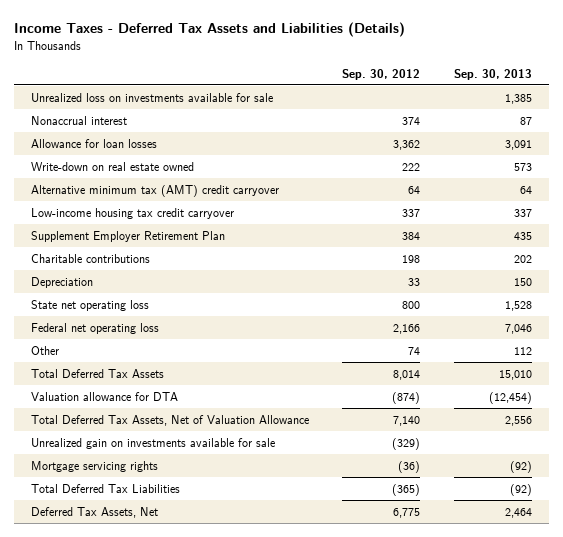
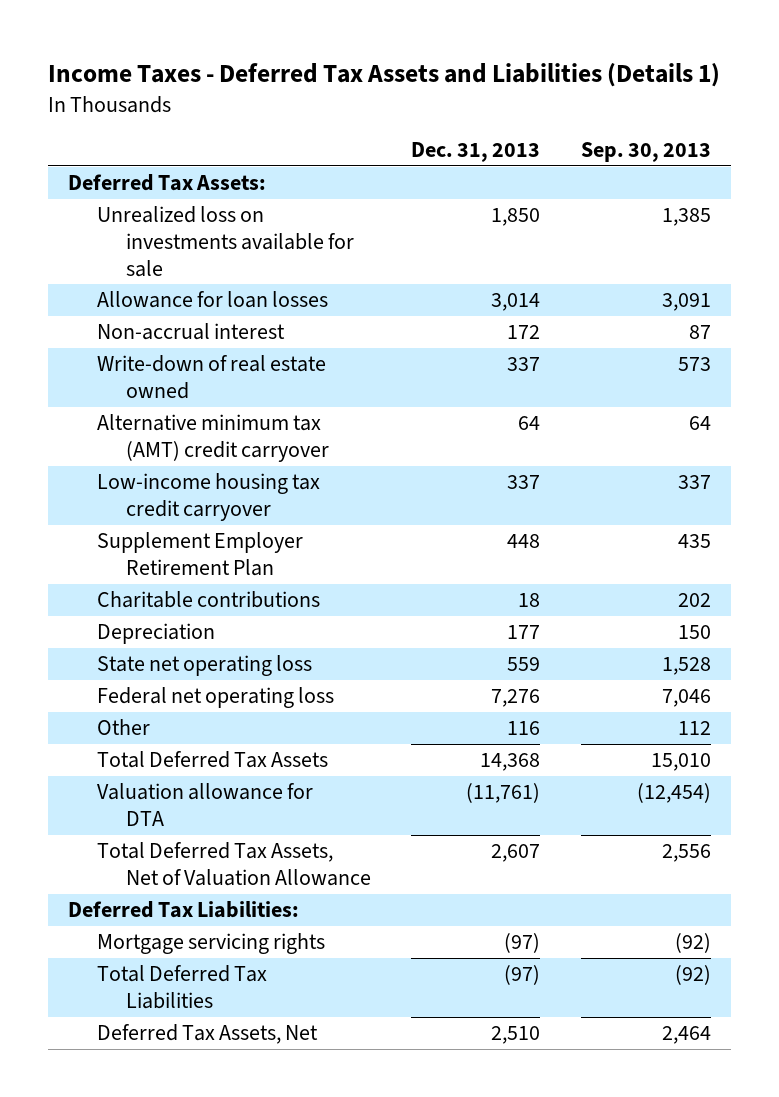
[14,22,406,38] Income Taxes - Deferred Tax Assets and Liabilities (Details) -> [48,63,721,88] Income Taxes - Deferred Tax Assets and Liabilities (Details 1)
[342,68,421,80] Sep. 30, 2012 -> none
none -> [411,142,541,163] Dec. 31, 2013
none -> [68,174,267,192] Deferred Tax Assets:
[30,115,127,125] Nonaccrual interest -> none
none -> [97,323,286,341] Non-accrual interest
[30,161,194,171] Write-down on real estate owned -> [97,355,327,399] Write-down of real estate owned
[30,437,275,449] Unrealized gain on investments available for sale -> none
none -> [68,901,300,919] Deferred Tax Liabilities:

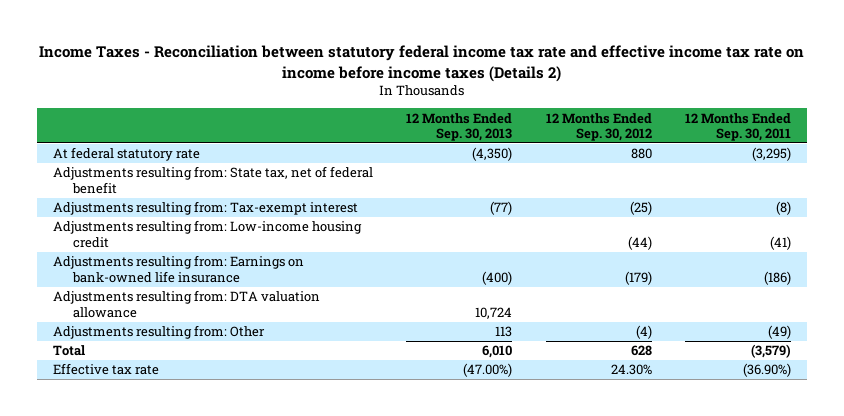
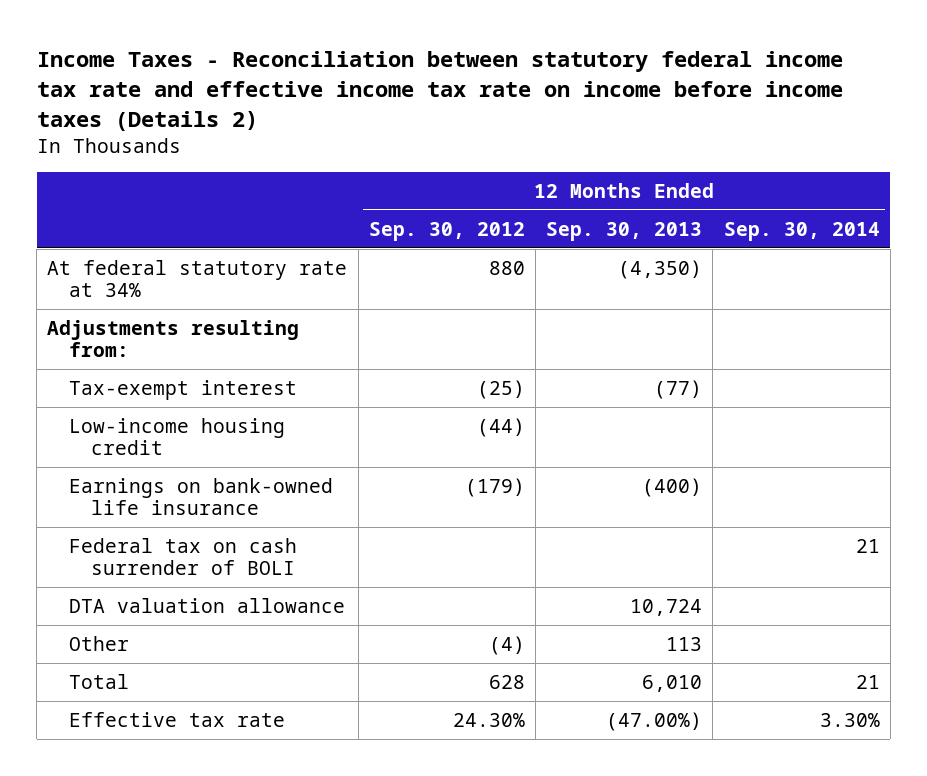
[684,112,791,142] 12 Months Ended Sep. 30, 2011 -> none
none -> [723,221,880,241] Sep. 30, 2014
[53,166,374,194] Adjustments resulting from: State tax, net of federal benefit -> none
[53,147,201,162] At federal statutory rate -> [47,259,348,298] At federal statutory rate at 34%
none -> [47,319,300,358] Adjustments resulting from:
[53,201,359,216] Adjustments resulting from: Tax-exempt interest -> [69,379,298,400] Tax-exempt interest
[53,220,363,248] Adjustments resulting from: Low-income housing credit -> [69,417,286,456] Low-income housing credit
[53,255,305,283] Adjustments resulting from: Earnings on bank-owned life insurance -> [69,477,334,516] Earnings on bank-owned life insurance
none -> [69,537,298,576] Federal tax on cash surrender of BOLI
[53,290,321,318] Adjustments resulting from: DTA valuation allowance -> [69,597,346,613] DTA valuation allowance
[53,325,266,340] Adjustments resulting from: Other -> [69,635,130,651] Other

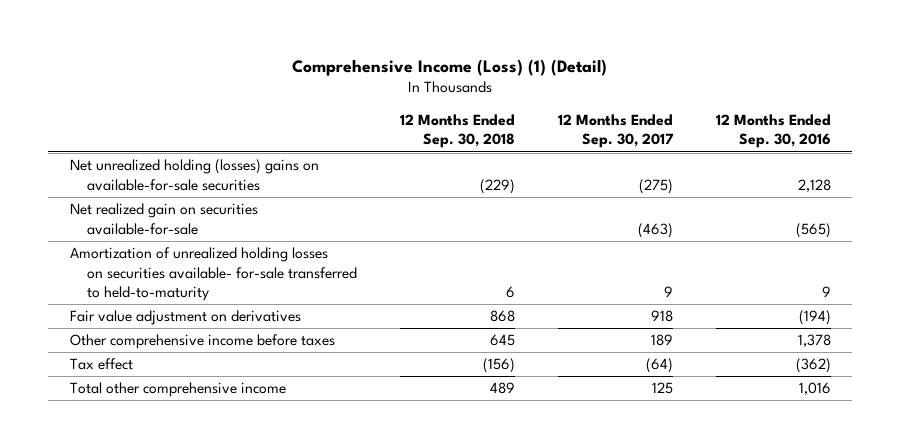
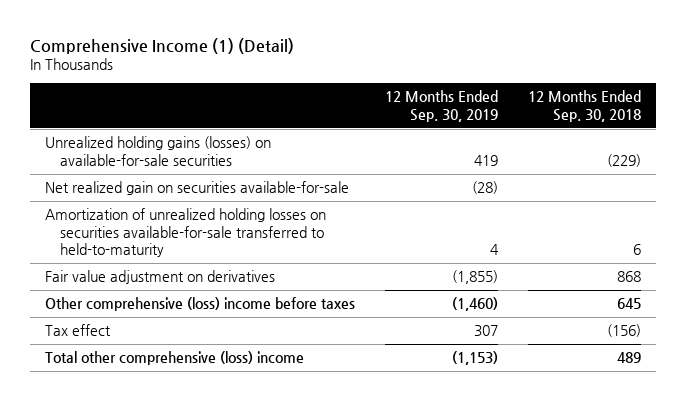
[292,58,608,76] Comprehensive Income (Loss) (1) (Detail) -> [30,38,295,55] Comprehensive Income (1) (Detail)
[557,113,674,149] 12 Months Ended Sep. 30, 2017 -> none
[715,113,831,149] 12 Months Ended Sep. 30, 2016 -> none
none -> [384,90,498,122] 12 Months Ended Sep. 30, 2019
[69,159,319,191] Net unrealized holding (losses) gains on available-for-sale securities -> [45,136,272,166] Unrealized holding gains (losses) on available-for-sale securities
[69,247,358,302] Amortization of unrealized holding losses on securities available- for-sale transferred to held-to-maturity -> [45,208,327,258] Amortization of unrealized holding losses on securities available-for-sale transferred to held-to-maturity
[69,334,335,350] Other comprehensive income before taxes -> [45,297,356,312] Other comprehensive (loss) income before taxes
[69,382,286,398] Total other comprehensive income -> [45,351,305,366] Total other comprehensive (loss) income

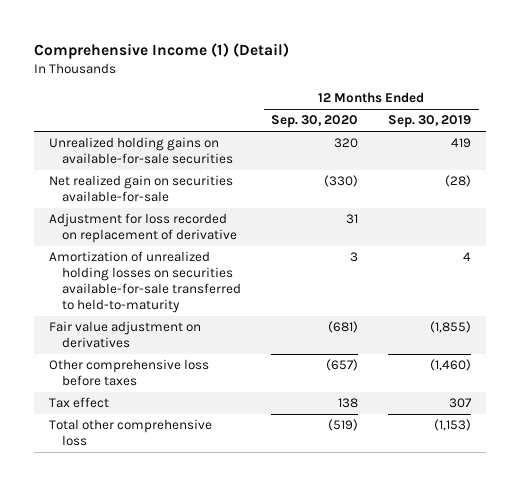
[527,90,641,122] 12 Months Ended Sep. 30, 2018 -> none
none -> [271,115,359,129] Sep. 30, 2020
[45,136,272,166] Unrealized holding gains (losses) on available-for-sale securities -> [48,137,234,165] Unrealized holding gains on available-for-sale securities
none -> [48,213,238,244] Adjustment for loss recorded on replacement of derivative
[45,297,356,312] Other comprehensive (loss) income before taxes -> [48,359,209,387] Other comprehensive loss before taxes
[45,351,305,366] Total other comprehensive (loss) income -> [48,419,212,447] Total other comprehensive loss

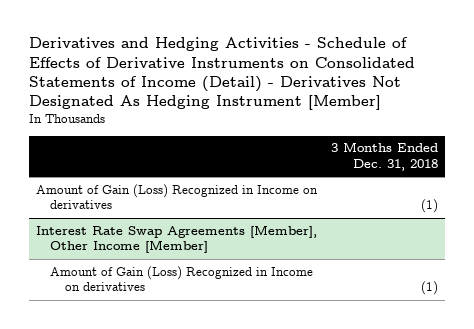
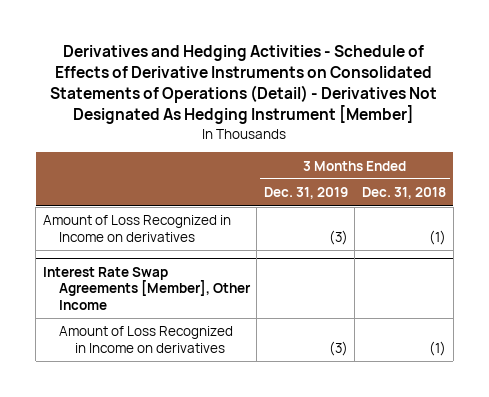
[29,37,416,111] Derivatives and Hedging Activities - Schedule of Effects of Derivative Instruments on Consolidated Statements of Income (Detail) - Derivatives Not Designated As Hedging Instrument [Member] -> [50,44,438,125] Derivatives and Hedging Activities - Schedule of Effects of Derivative Instruments on Consolidated Statements of Operations (Detail) - Derivatives Not Designated As Hedging Instrument [Member]
none -> [263,187,348,200] Dec. 31, 2019
[36,183,319,210] Amount of Gain (Loss) Recognized in Income on derivatives -> [42,215,231,242] Amount of Loss Recognized in Income on derivatives
[36,224,318,254] Interest Rate Swap Agreements [Member], Other Income [Member] -> [42,266,251,310] Interest Rate Swap Agreements [Member], Other Income
[50,265,314,292] Amount of Gain (Loss) Recognized in Income on derivatives -> [58,326,233,353] Amount of Loss Recognized in Income on derivatives

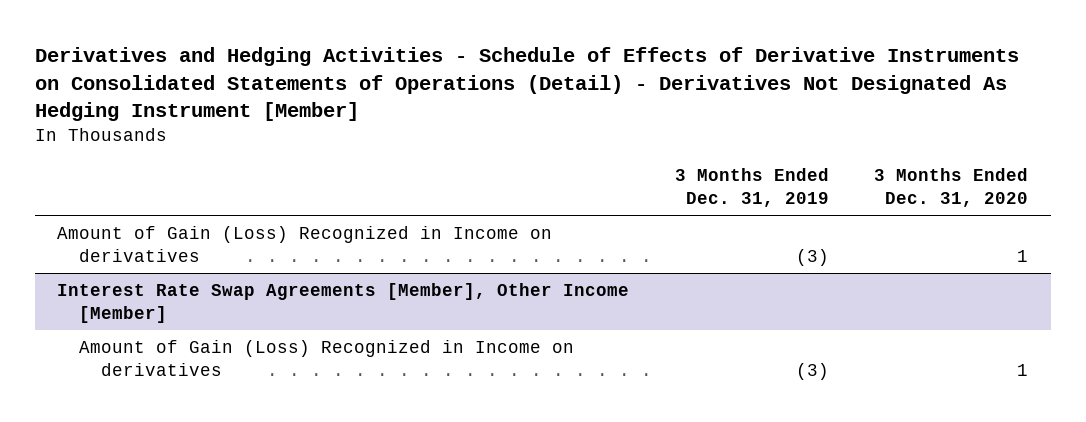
[362,187,447,200] Dec. 31, 2018 -> none
none -> [874,168,1029,208] 3 Months Ended Dec. 31, 2020
[42,215,231,242] Amount of Loss Recognized in Income on derivatives -> [57,225,553,262] Amount of Gain (Loss) Recognized in Income on derivatives
[42,266,251,310] Interest Rate Swap Agreements [Member], Other Income -> [57,282,630,323] Interest Rate Swap Agreements [Member], Other Income [Member]
[58,326,233,353] Amount of Loss Recognized in Income on derivatives -> [78,339,574,376] Amount of Gain (Loss) Recognized in Income on derivatives

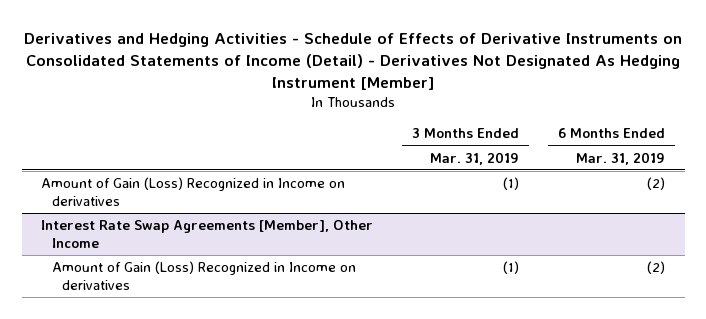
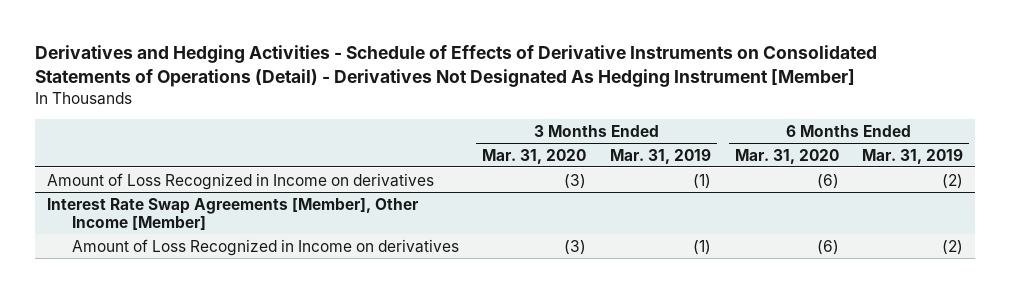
[24,32,683,90] Derivatives and Hedging Activities - Schedule of Effects of Derivative Instruments on Consolidated Statements of Income (Detail) - Derivatives Not Designated As Hedging Instrument [Member] -> [35,45,878,88] Derivatives and Hedging Activities - Schedule of Effects of Derivative Instruments on Consolidated Statements of Operations (Detail) - Derivatives Not Designated As Hedging Instrument [Member]
none -> [482,148,587,164] Mar. 31, 2020
none -> [734,148,839,164] Mar. 31, 2020
[41,176,346,206] Amount of Gain (Loss) Recognized in Income on derivatives -> [47,172,435,190] Amount of Loss Recognized in Income on derivatives
[41,219,374,248] Interest Rate Swap Agreements [Member], Other Income -> [47,197,420,230] Interest Rate Swap Agreements [Member], Other Income [Member]
[51,260,356,290] Amount of Gain (Loss) Recognized in Income on derivatives -> [71,238,459,256] Amount of Loss Recognized in Income on derivatives

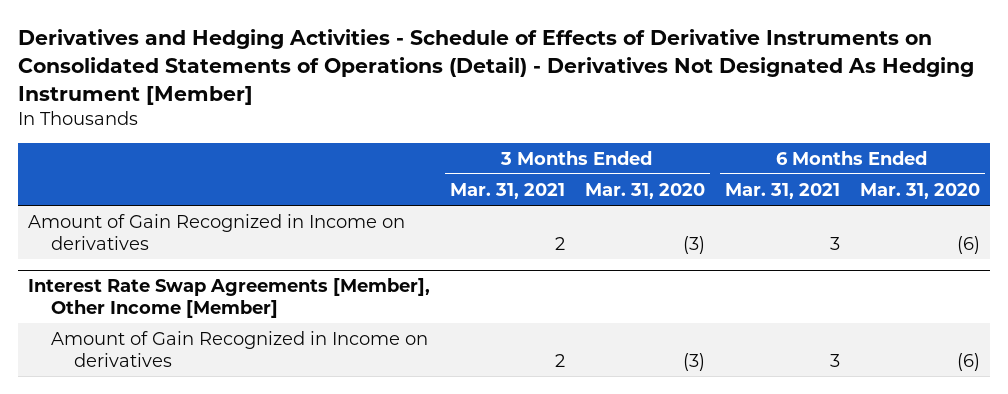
[609,148,711,164] Mar. 31, 2019 -> none
[862,148,964,164] Mar. 31, 2019 -> none
none -> [449,182,565,199] Mar. 31, 2021
none -> [724,182,840,199] Mar. 31, 2021
[47,172,435,190] Amount of Loss Recognized in Income on derivatives -> [27,213,405,250] Amount of Gain Recognized in Income on derivatives
[71,238,459,256] Amount of Loss Recognized in Income on derivatives -> [50,330,428,367] Amount of Gain Recognized in Income on derivatives

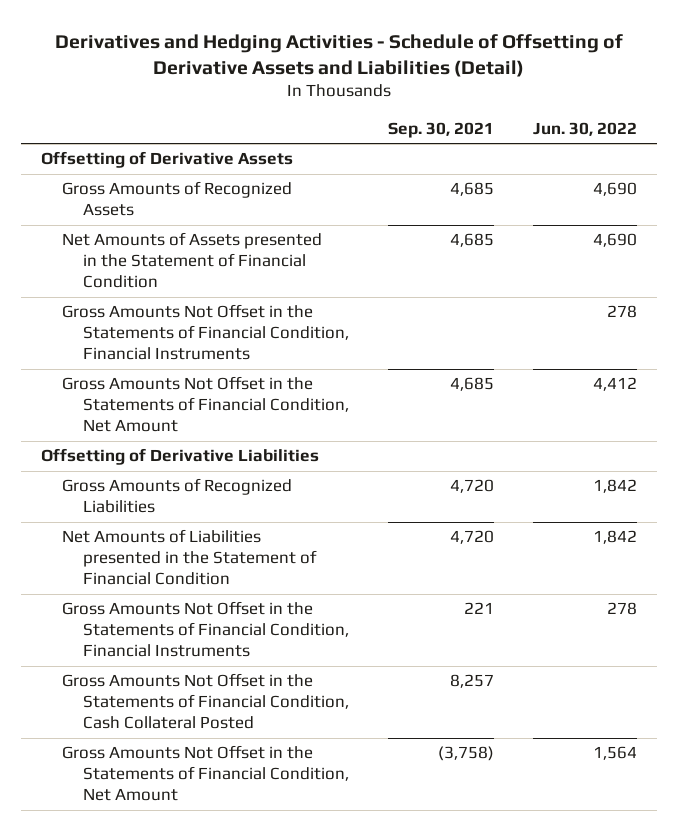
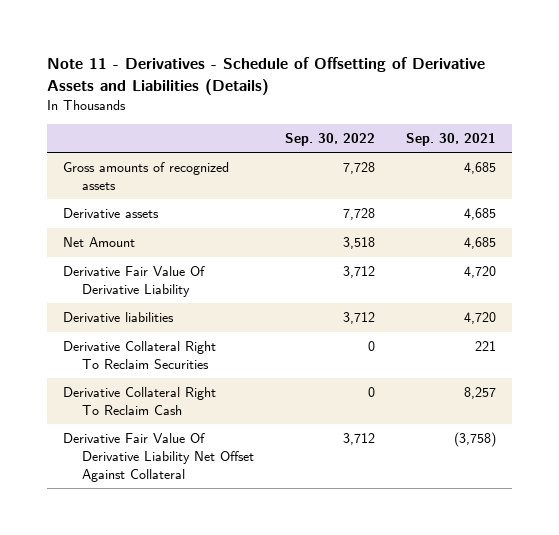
[54,33,623,77] Derivatives and Hedging Activities - Schedule of Offsetting of Derivative Assets and Liabilities (Detail) -> [47,56,486,95] Note 11 - Derivatives - Schedule of Offsetting of Derivative Assets and Liabilities (Details)
[533,121,638,136] Jun. 30, 2022 -> none
none -> [285,132,376,146] Sep. 30, 2022
[40,151,293,169] Offsetting of Derivative Assets -> none
[62,304,350,361] Gross Amounts Not Offset in the Statements of Financial Condition, Financial Instruments -> none
[40,448,319,466] Offsetting of Derivative Liabilities -> none
[62,181,293,217] Gross Amounts of Recognized Assets -> [62,162,229,191] Gross amounts of recognized assets
[62,232,323,289] Net Amounts of Assets presented in the Statement of Financial Condition -> [62,208,159,219] Derivative assets
[62,376,350,433] Gross Amounts Not Offset in the Statements of Financial Condition, Net Amount -> [62,237,135,248] Net Amount
[62,478,293,514] Gross Amounts of Recognized Liabilities -> [62,266,205,298] Derivative Fair Value Of Derivative Liability
[62,529,318,586] Net Amounts of Liabilities presented in the Statement of Financial Condition -> [62,312,174,323] Derivative liabilities
[62,601,350,658] Gross Amounts Not Offset in the Statements of Financial Condition, Financial Instruments -> [62,341,216,370] Derivative Collateral Right To Reclaim Securities
[62,673,350,730] Gross Amounts Not Offset in the Statements of Financial Condition, Cash Collateral Posted -> [62,387,216,416] Derivative Collateral Right To Reclaim Cash
[62,745,350,802] Gross Amounts Not Offset in the Statements of Financial Condition, Net Amount -> [62,433,255,482] Derivative Fair Value Of Derivative Liability Net Offset Against Collateral

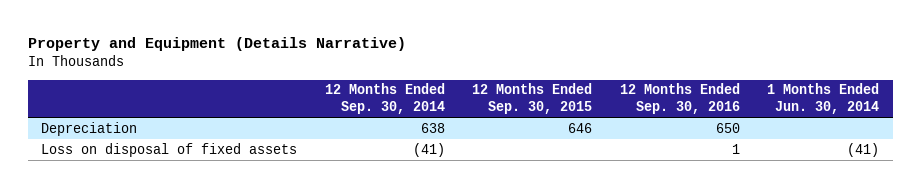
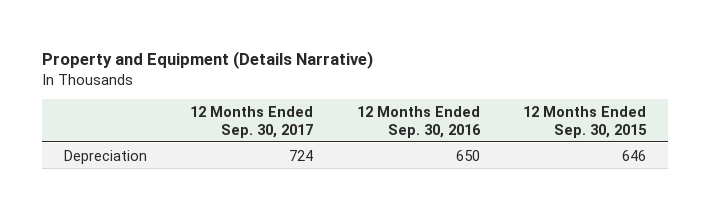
[324,83,445,114] 12 Months Ended Sep. 30, 2014 -> none
[766,83,879,114] 1 Months Ended Jun. 30, 2014 -> none
none -> [190,105,314,138] 12 Months Ended Sep. 30, 2017
[41,142,298,157] Loss on disposal of fixed assets -> none

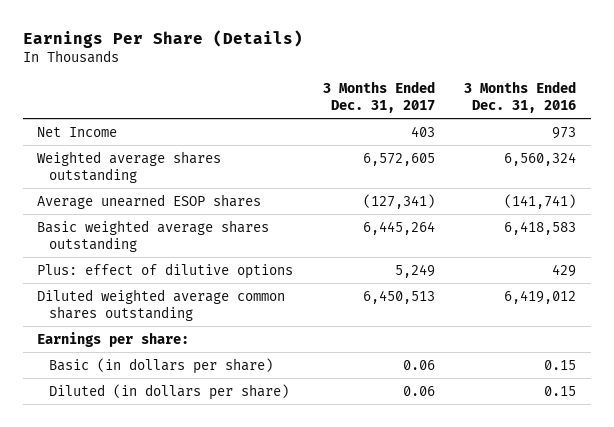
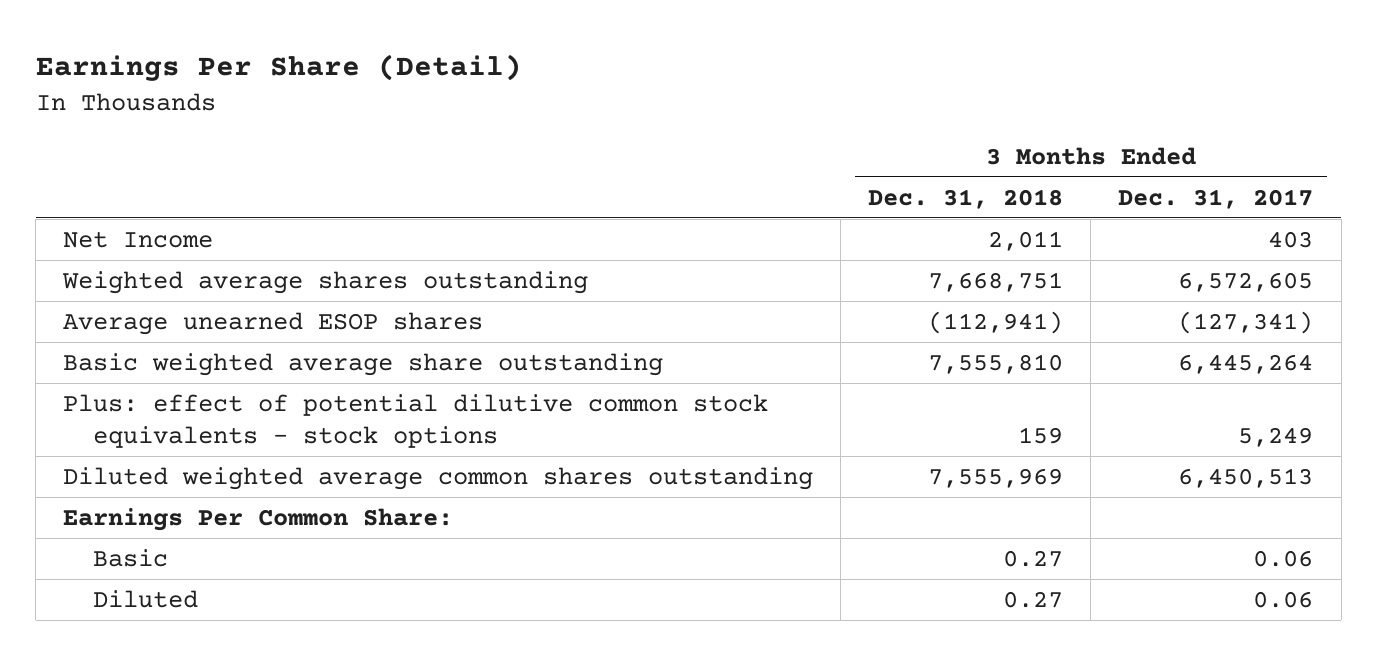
[22,29,303,48] Earnings Per Share (Details) -> [35,54,522,82] Earnings Per Share (Detail)
[464,81,577,114] 3 Months Ended Dec. 31, 2016 -> none
none -> [868,188,1064,209] Dec. 31, 2018
[37,219,270,252] Basic weighted average shares outstanding -> [63,352,664,376] Basic weighted average share outstanding
[37,262,294,279] Plus: effect of dilutive options -> [63,393,769,448] Plus: effect of potential dilutive common stock equivalents - stock options
[37,331,190,347] Earnings per share: -> [63,507,454,531] Earnings Per Common Share:
[49,357,274,374] Basic (in dollars per share) -> [92,548,168,567] Basic
[49,383,290,400] Diluted (in dollars per share) -> [92,589,198,608] Diluted

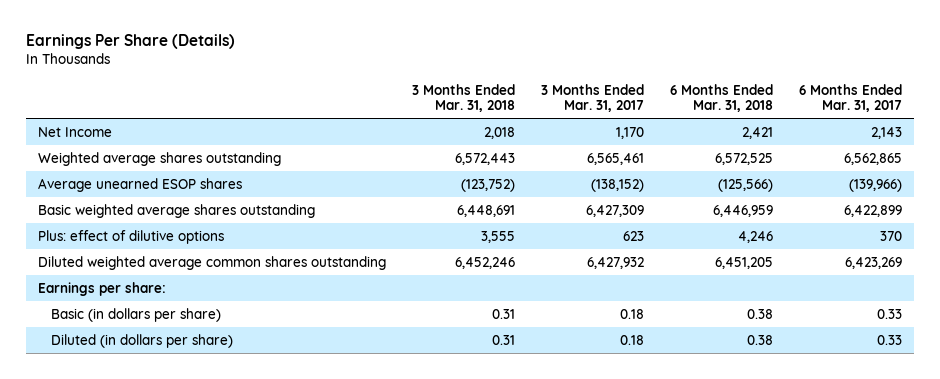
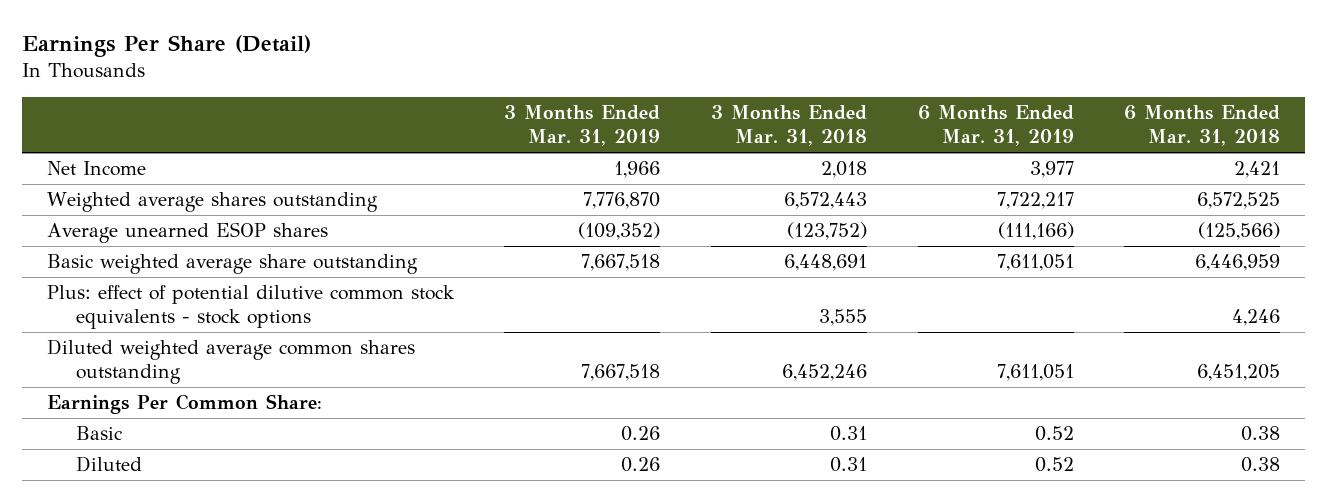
[25,34,235,50] Earnings Per Share (Details) -> [21,35,311,58] Earnings Per Share (Detail)
[540,83,644,113] 3 Months Ended Mar. 31, 2017 -> none
[798,83,902,113] 6 Months Ended Mar. 31, 2017 -> none
none -> [504,104,661,147] 3 Months Ended Mar. 31, 2019
none -> [917,104,1074,147] 6 Months Ended Mar. 31, 2019
[38,203,316,218] Basic weighted average shares outstanding -> [46,254,418,275] Basic weighted average share outstanding
[38,229,225,244] Plus: effect of dilutive options -> [46,285,455,330] Plus: effect of potential dilutive common stock equivalents - stock options
[38,281,167,296] Earnings per share: -> [46,394,322,415] Earnings Per Common Share:
[51,307,222,322] Basic (in dollars per share) -> [76,426,123,441] Basic
[51,333,234,348] Diluted (in dollars per share) -> [76,456,143,473] Diluted

